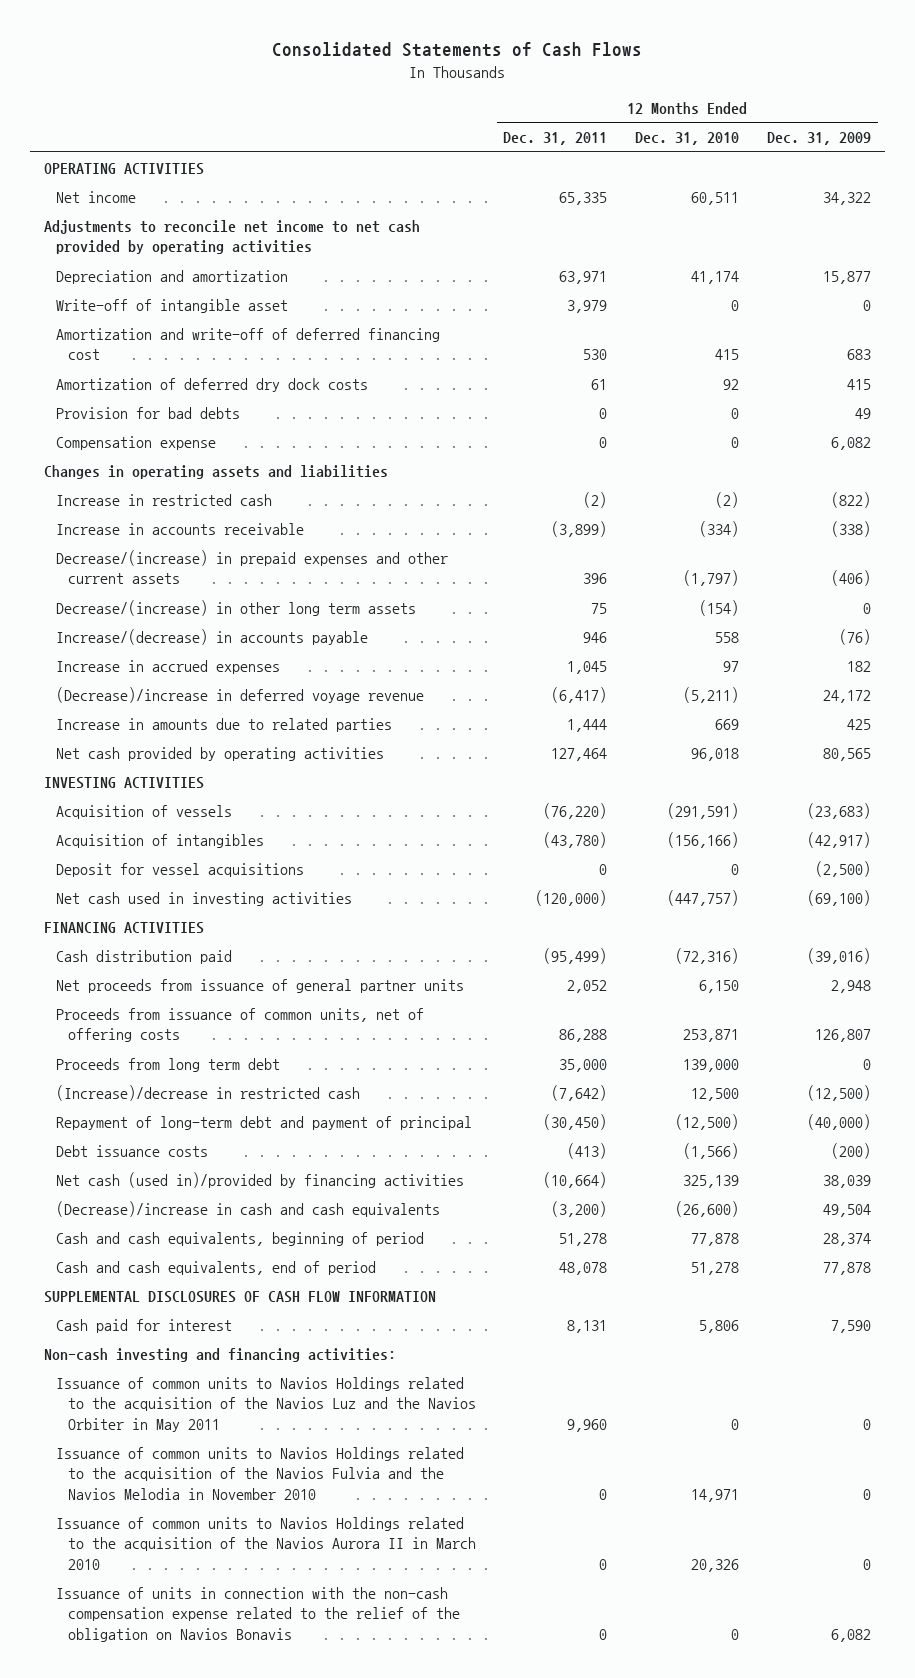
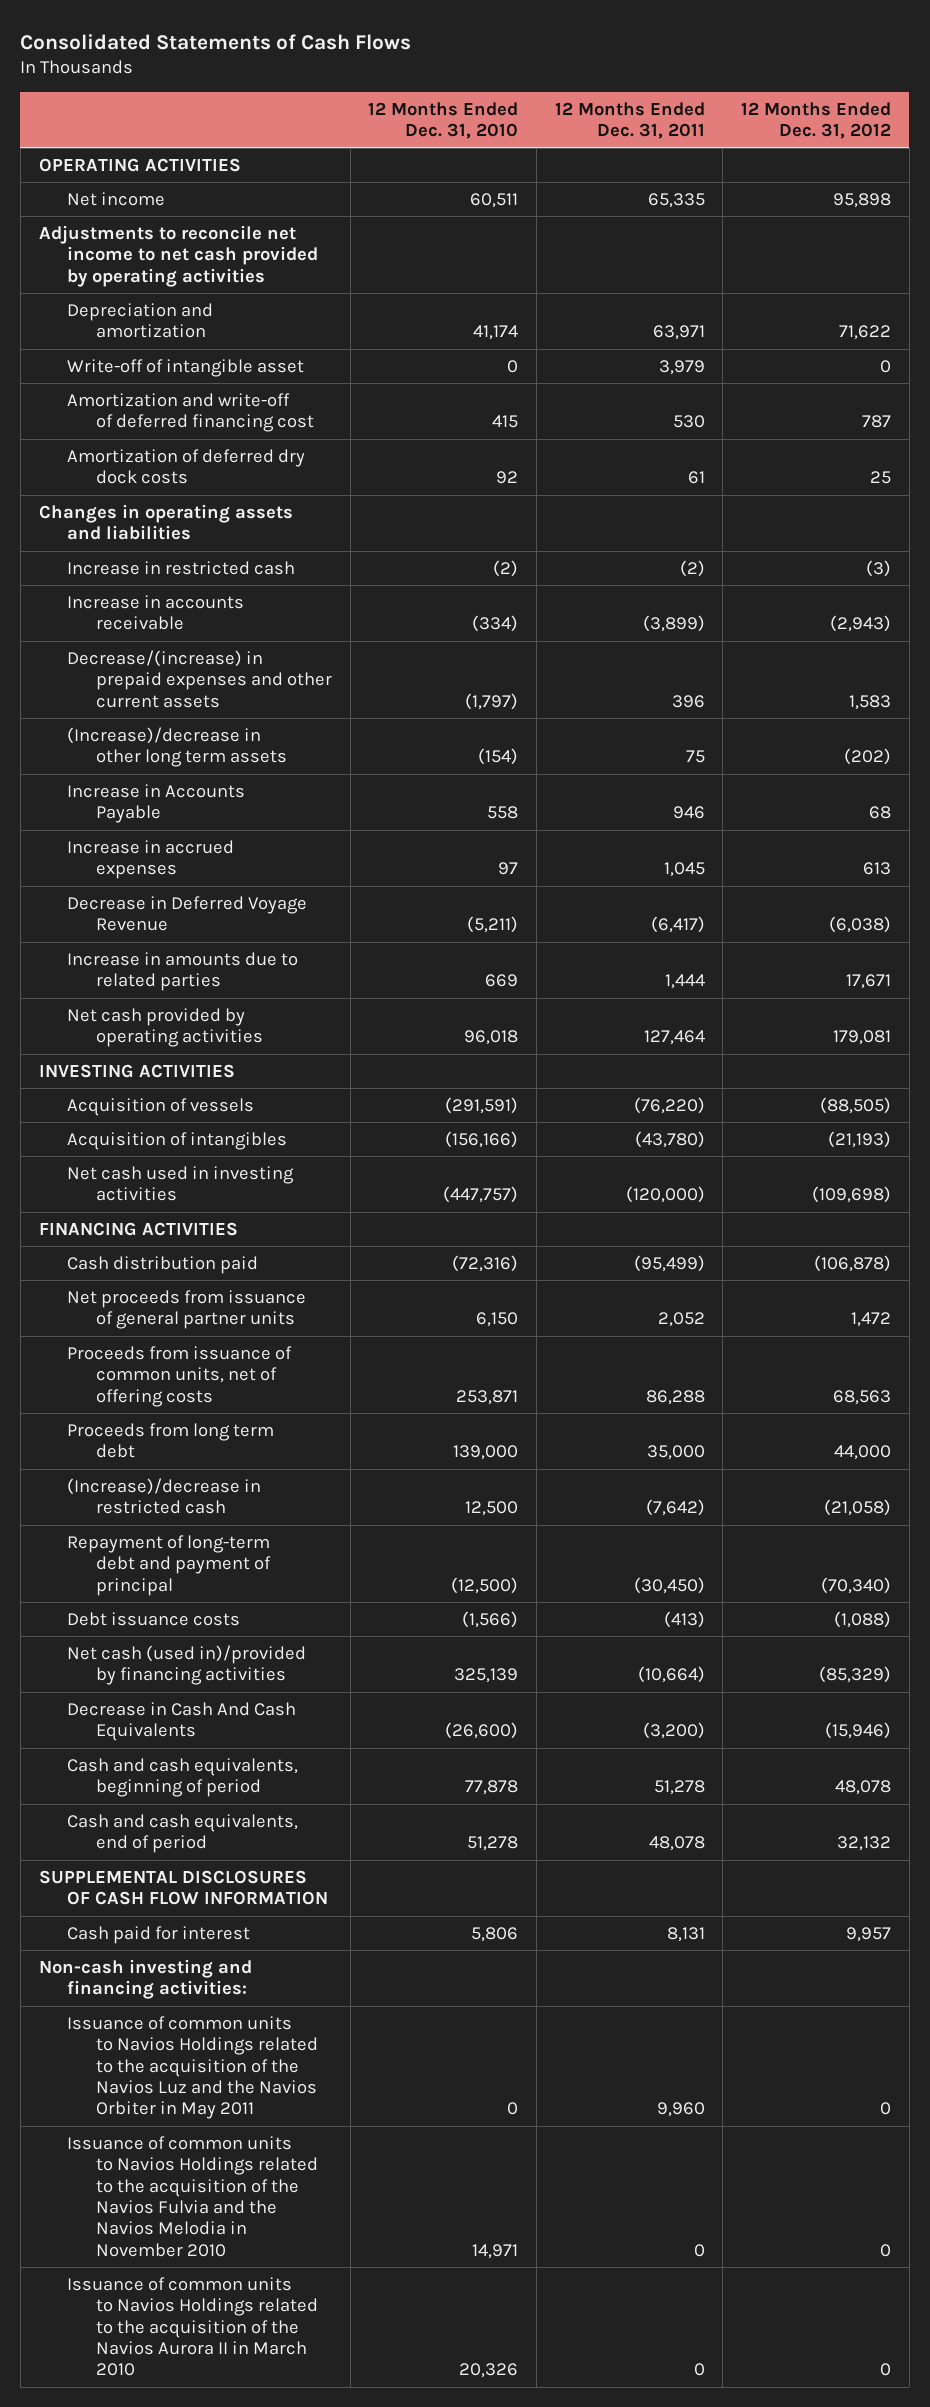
[766,132,871,146] Dec. 31, 2009 -> none
none -> [740,101,891,139] 12 Months Ended Dec. 31, 2012
[55,406,240,419] Provision for bad debts -> none
[55,435,216,450] Compensation expense -> none
[55,599,416,616] Decrease/(increase) in other long term assets -> [67,726,287,768] (Increase)/decrease in other long term assets
[55,628,368,645] Increase/(decrease) in accounts payable -> [67,783,246,824] Increase in Accounts Payable
[55,686,424,703] (Decrease)/increase in deferred voyage revenue -> [67,895,308,932] Decrease in Deferred Voyage Revenue
[55,862,304,877] Deposit for vessel acquisitions -> none
[55,1200,440,1217] (Decrease)/increase in cash and cash equivalents -> [67,1701,297,1742] Decrease in Cash And Cash Equivalents
[55,1586,460,1642] Issuance of units in connection with the non-cash compensation expense related to the relief of the obligation on Navios Bonavis -> none

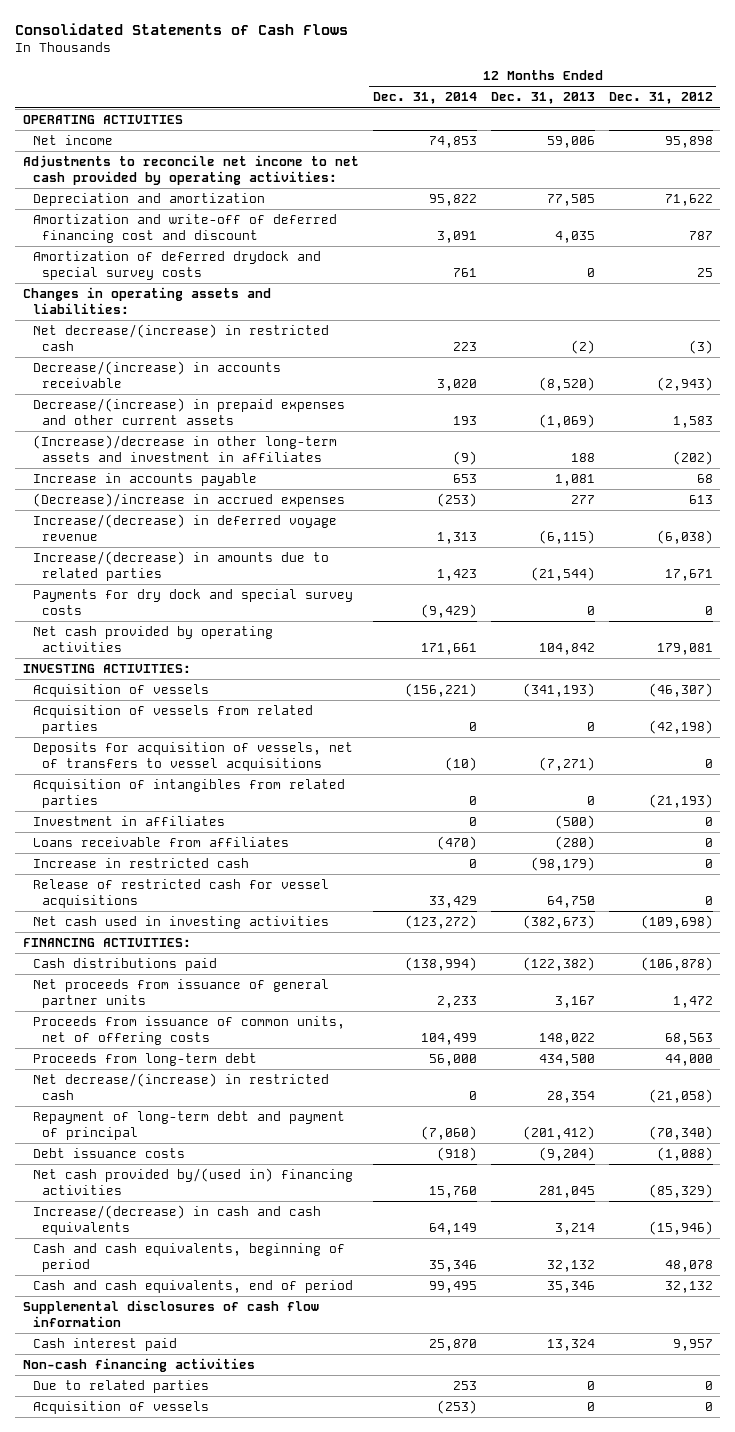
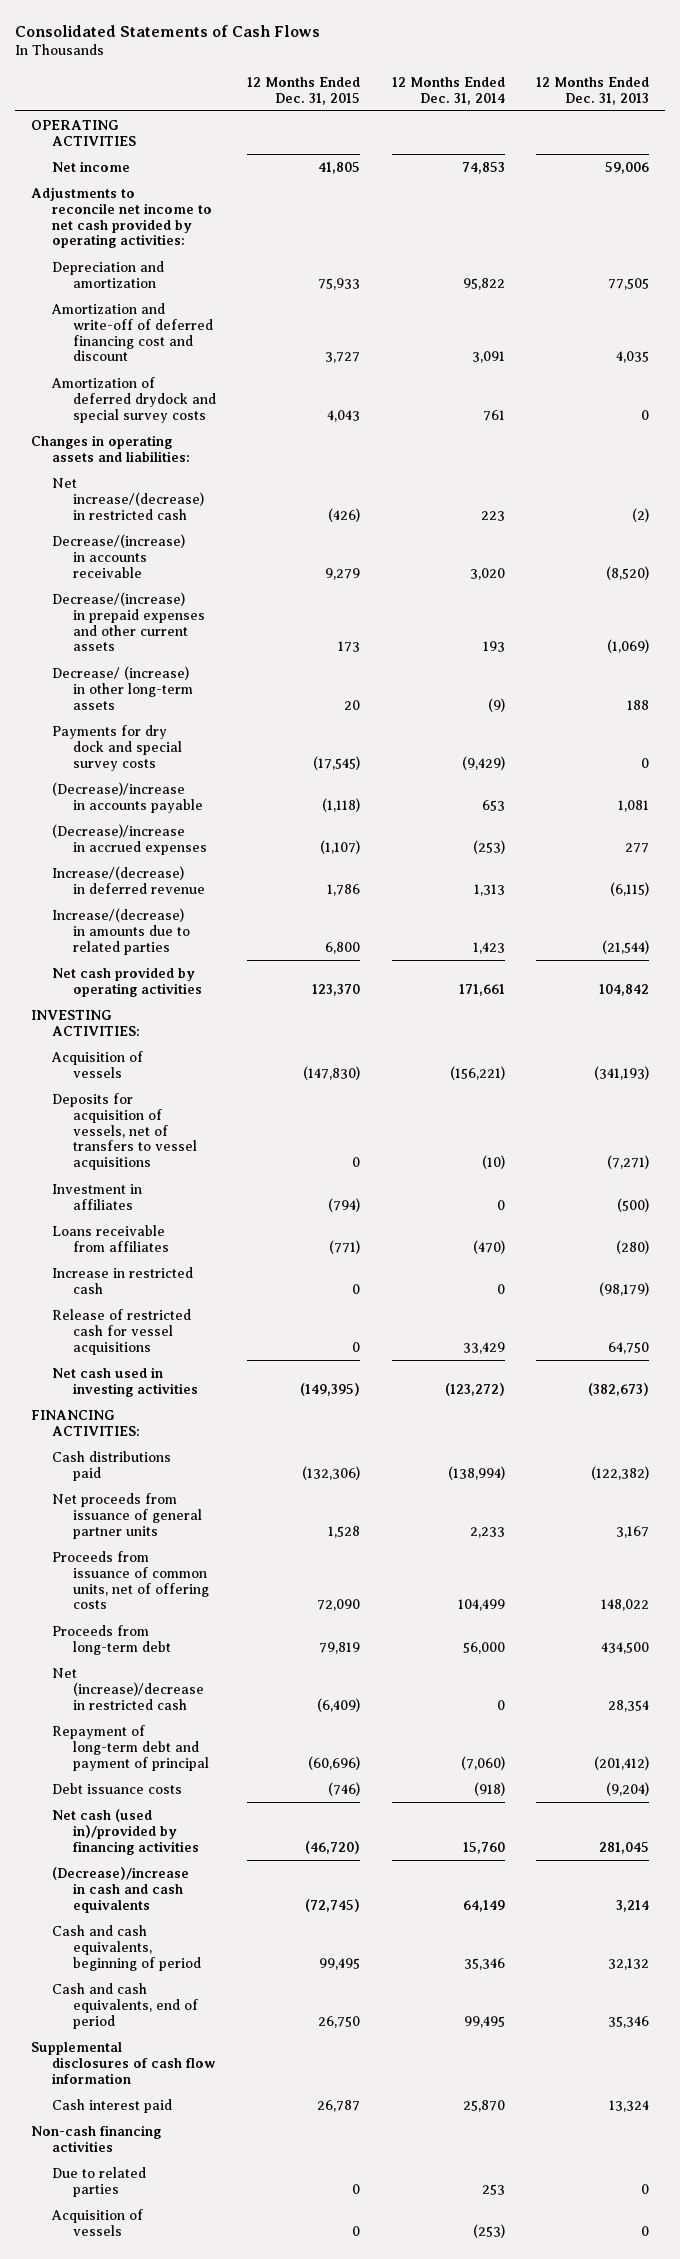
[608,92,713,105] Dec. 31, 2012 -> none
none -> [247,76,361,105] 12 Months Ended Dec. 31, 2015
[32,324,329,351] Net decrease/(increase) in restricted cash -> [51,477,205,520] Net increase/(decrease) in restricted cash
[32,435,337,462] (Increase)/decrease in other long-term assets and investment in affiliates -> [51,665,194,710] Decrease/ (increase) in other long-term assets
[32,589,353,615] Payments for dry dock and special survey costs -> [51,724,183,771] Payments for dry dock and special survey costs
[32,473,257,487] Increase in accounts payable -> [51,781,204,813] (Decrease)/increase in accounts payable
[32,514,337,541] Increase/(decrease) in deferred voyage revenue -> [51,865,206,894] Increase/(decrease) in deferred revenue
[32,705,313,734] Acquisition of vessels from related parties -> none
[32,779,345,808] Acquisition of intangibles from related parties -> none
[32,1073,329,1100] Net decrease/(increase) in restricted cash -> [51,1667,205,1710] Net (increase)/decrease in restricted cash
[32,1168,353,1195] Net cash provided by/(used in) financing activities -> [51,1808,200,1855] Net cash (used in)/provided by financing activities
[32,1205,321,1235] Increase/(decrease) in cash and cash equivalents -> [51,1866,189,1913] (Decrease)/increase in cash and cash equivalents

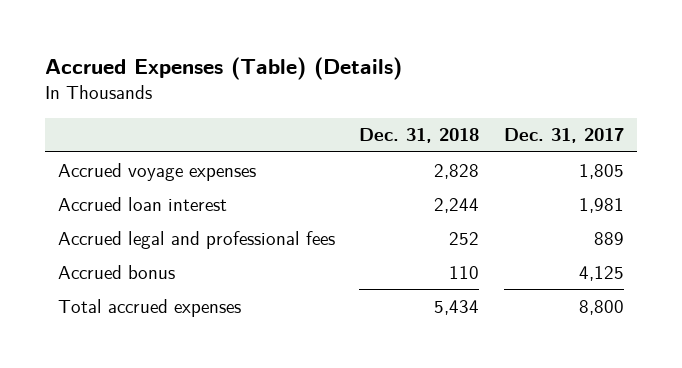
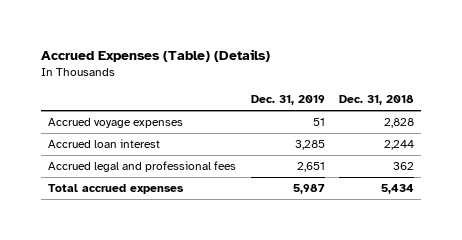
[504,128,625,144] Dec. 31, 2017 -> none
none -> [250,95,325,106] Dec. 31, 2019
[57,264,175,279] Accrued bonus -> none
[449,231,480,245] 252 -> [393,162,415,171] 362

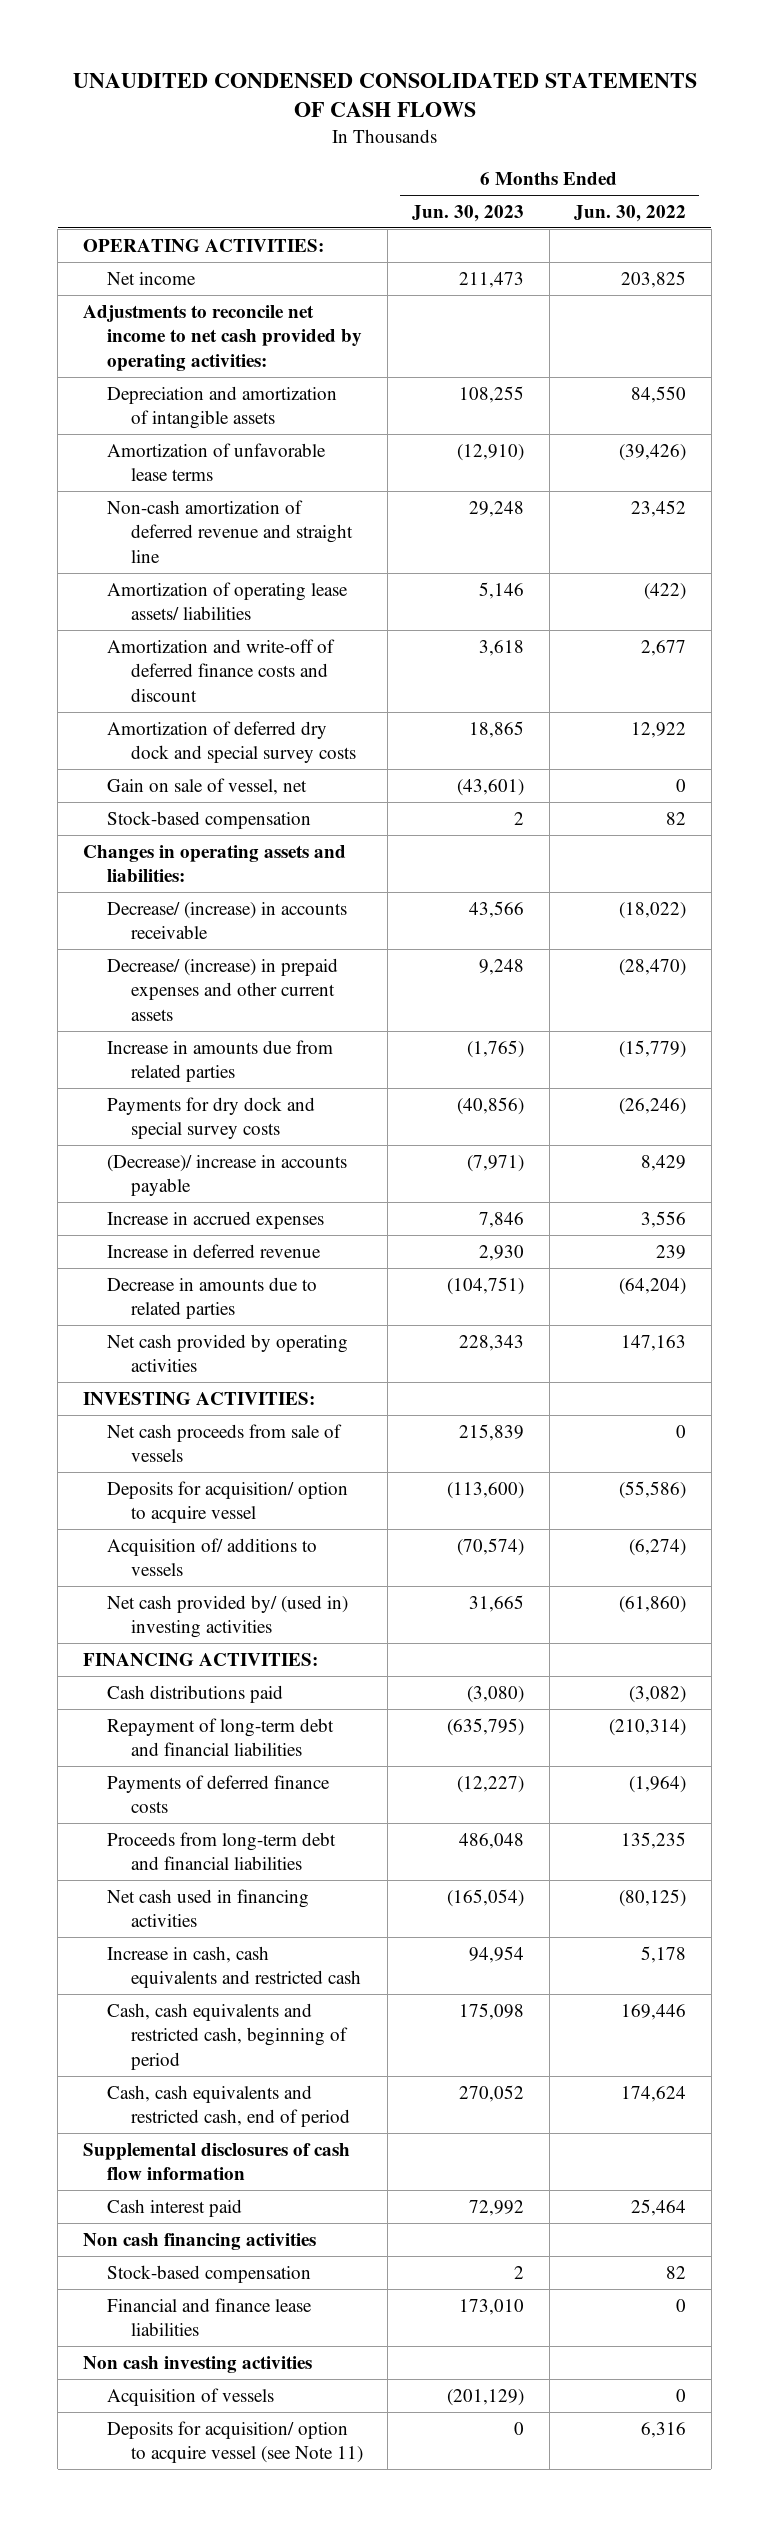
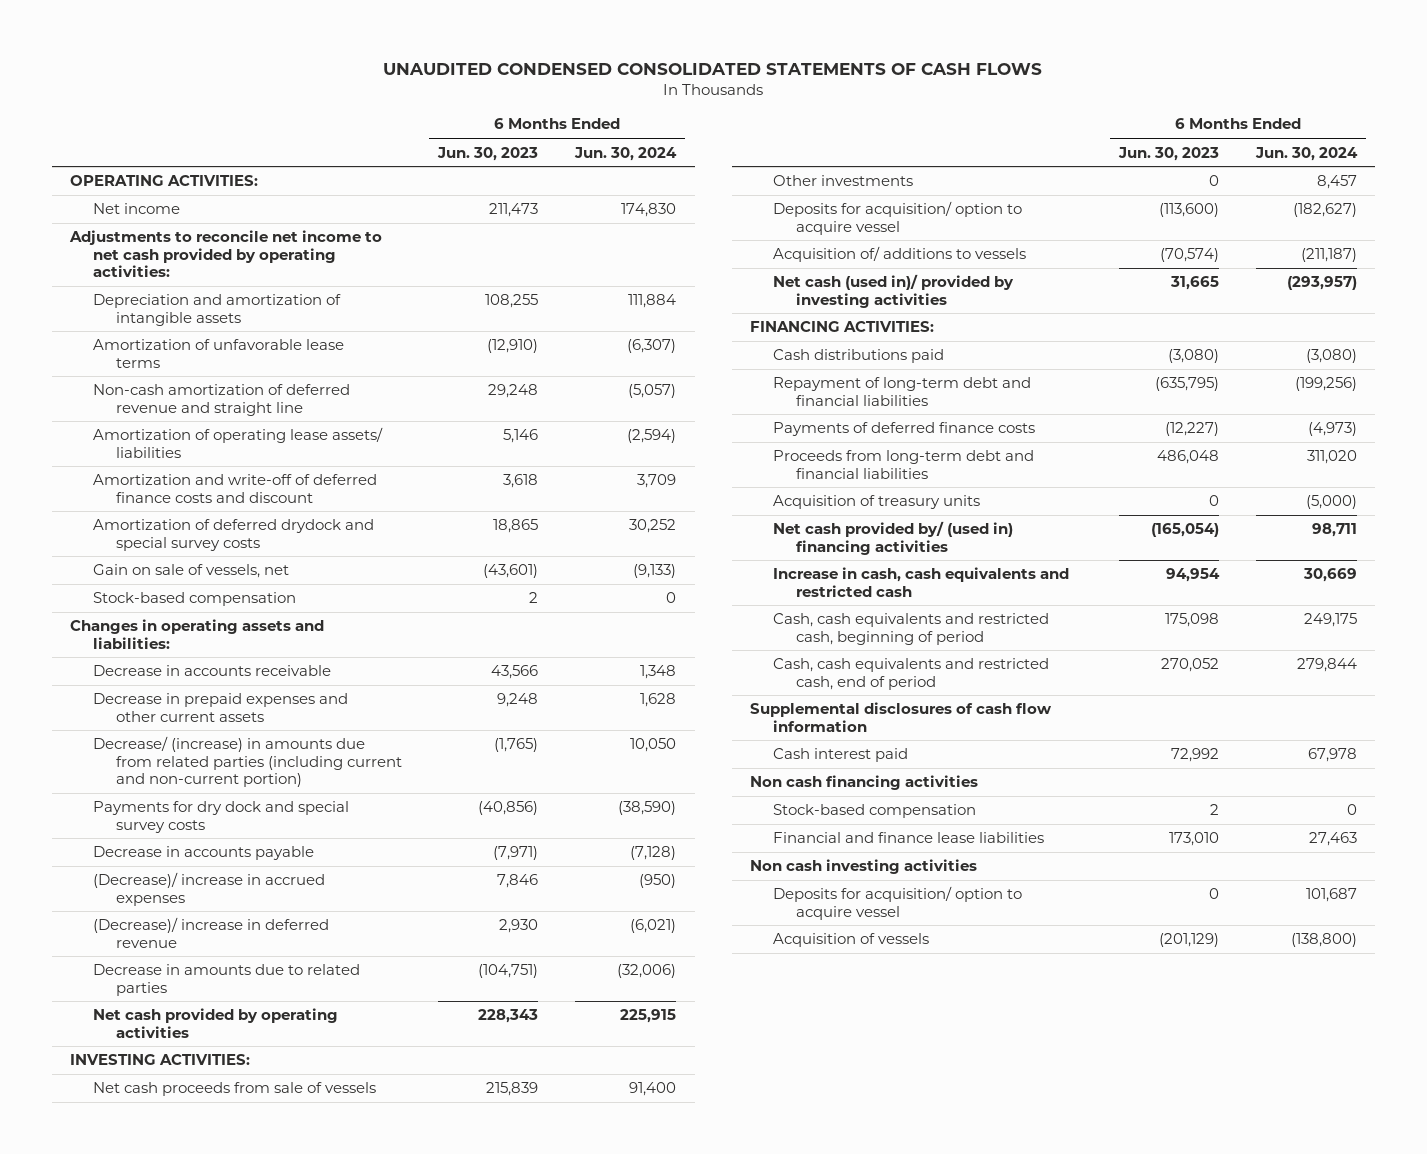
[574,204,687,222] Jun. 30, 2022 -> none
none -> [574,146,678,161] Jun. 30, 2024
[106,720,356,764] Amortization of deferred dry dock and special survey costs -> [92,519,374,551] Amortization of deferred drydock and special survey costs
[106,777,307,795] Gain on sale of vessel, net -> [92,564,289,579] Gain on sale of vessels, net
[106,901,347,940] Decrease/ (increase) in accounts receivable -> [92,665,331,677] Decrease in accounts receivable
[106,957,338,1021] Decrease/ (increase) in prepaid expenses and other current assets -> [92,693,348,722] Decrease in prepaid expenses and other current assets
[106,1039,333,1083] Increase in amounts due from related parties -> [92,736,402,787] Decrease/ (increase) in amounts due from related parties (including current and non-current portion)
[106,1154,347,1197] (Decrease)/ increase in accounts payable -> [92,846,314,861] Decrease in accounts payable
[106,1210,324,1229] Increase in accrued expenses -> [92,872,325,906] (Decrease)/ increase in accrued expenses
[106,1243,321,1258] Increase in deferred revenue -> [92,917,329,948] (Decrease)/ increase in deferred revenue
none -> [773,175,914,187] Other investments
[106,1594,348,1639] Net cash provided by/ (used in) investing activities -> [773,274,1015,308] Net cash (used in)/ provided by investing activities
none -> [773,495,981,510] Acquisition of treasury units
[106,1888,309,1928] Net cash used in financing activities -> [773,521,1014,555] Net cash provided by/ (used in) financing activities
none -> [773,886,1023,920] Deposits for acquisition/ option to acquire vessel
[106,2420,363,2464] Deposits for acquisition/ option to acquire vessel (see Note 11) -> none

